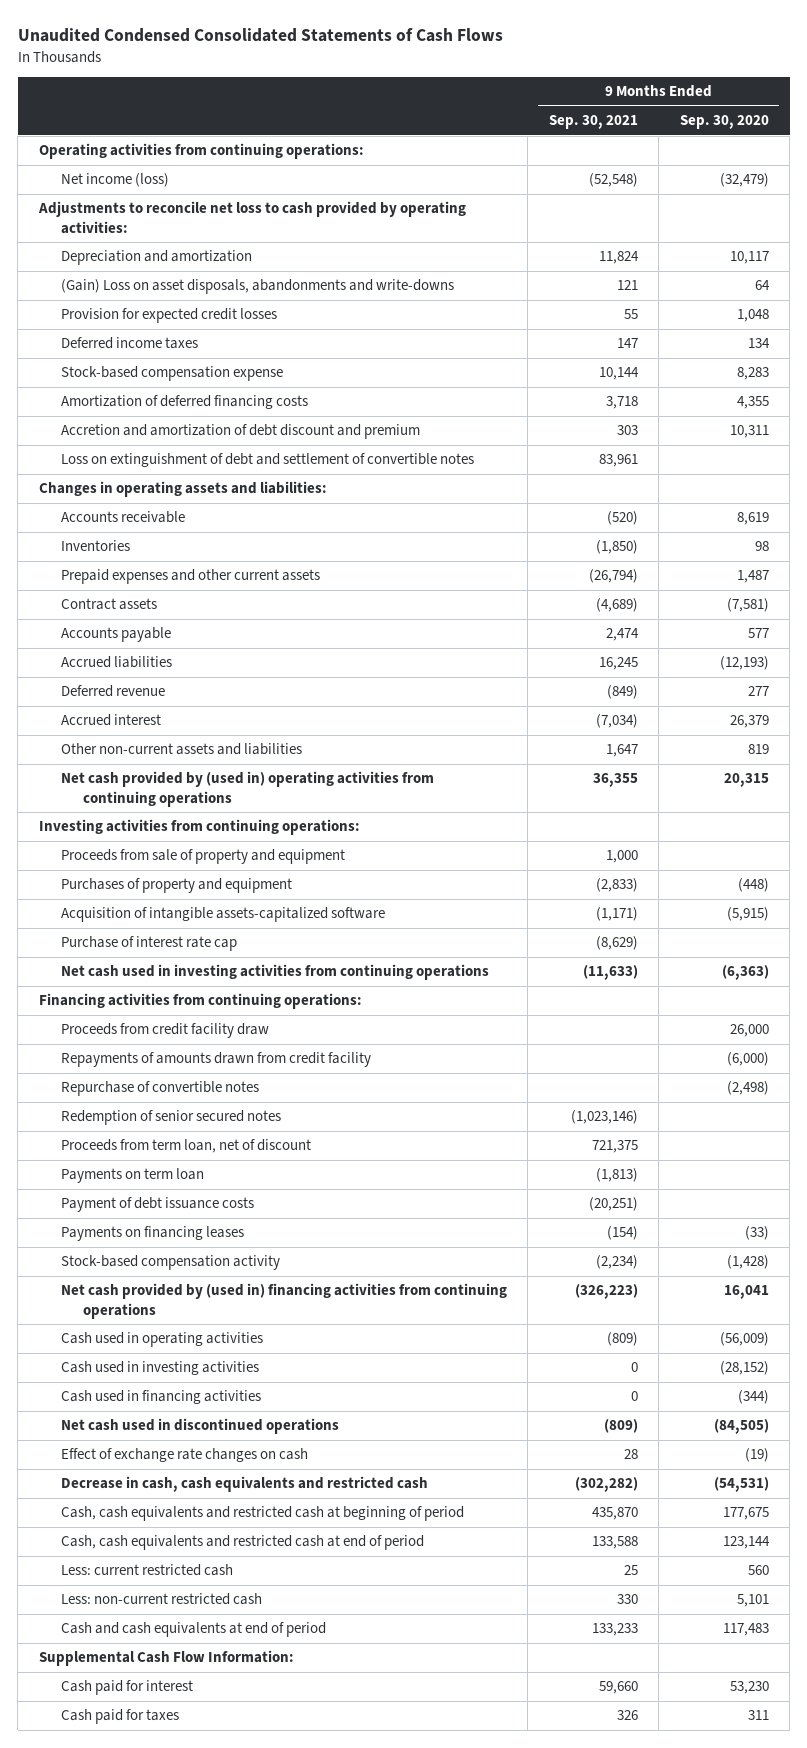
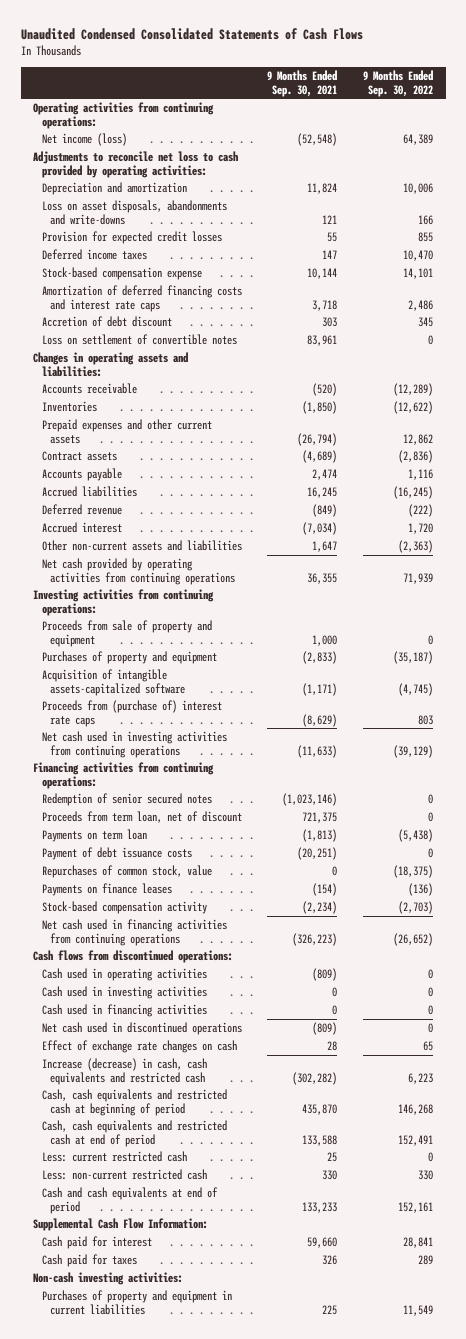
[679,115,769,130] Sep. 30, 2020 -> none
none -> [362,69,433,97] 9 Months Ended Sep. 30, 2022
[60,279,454,295] (Gain) Loss on asset disposals, abandonments and write-downs -> [41,199,227,225] Loss on asset disposals, abandonments and write-downs
[60,395,308,410] Amortization of deferred financing costs -> [41,284,242,312] Amortization of deferred financing costs and interest rate caps
[60,424,420,440] Accretion and amortization of debt discount and premium -> [41,315,172,327] Accretion of debt discount
[60,453,474,468] Loss on extinguishment of debt and settlement of convertible notes -> [41,333,237,345] Loss on settlement of convertible notes
[60,771,434,807] Net cash provided by (used in) operating activities from continuing operations -> [41,557,236,585] Net cash provided by operating activities from continuing operations
[60,936,237,952] Purchase of interest rate cap -> [41,699,222,727] Proceeds from (purchase of) interest rate caps
[60,1023,269,1039] Proceeds from credit facility draw -> none
[60,1052,371,1068] Repayments of amounts drawn from credit facility -> none
[60,1081,259,1097] Repurchase of convertible notes -> none
none -> [41,864,212,878] Repurchases of common stock, value
[60,1226,244,1242] Payments on financing leases -> [41,882,172,896] Payments on finance leases
[60,1283,507,1319] Net cash provided by (used in) financing activities from continuing operations -> [41,918,227,946] Net cash used in financing activities from continuing operations
none -> [33,949,234,963] Cash flows from discontinued operations:
[60,1476,428,1493] Decrease in cash, cash equivalents and restricted cash -> [41,1057,207,1085] Increase (decrease) in cash, cash equivalents and restricted cash
none -> [33,1271,184,1285] Non-cash investing activities:
none -> [41,1289,232,1315] Purchases of property and equipment in current liabilities

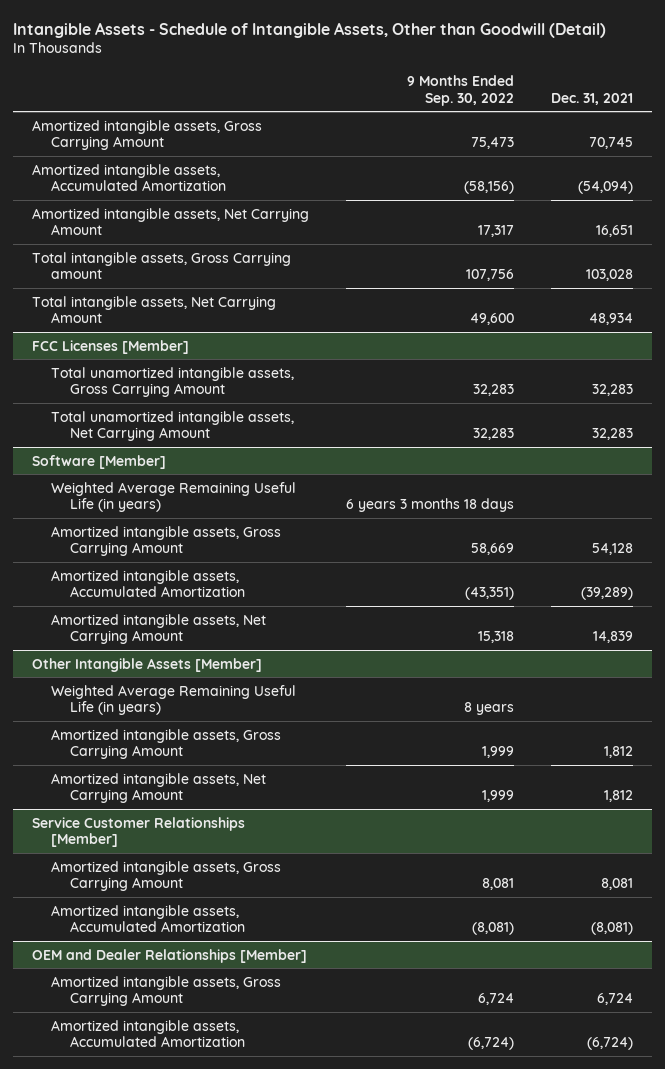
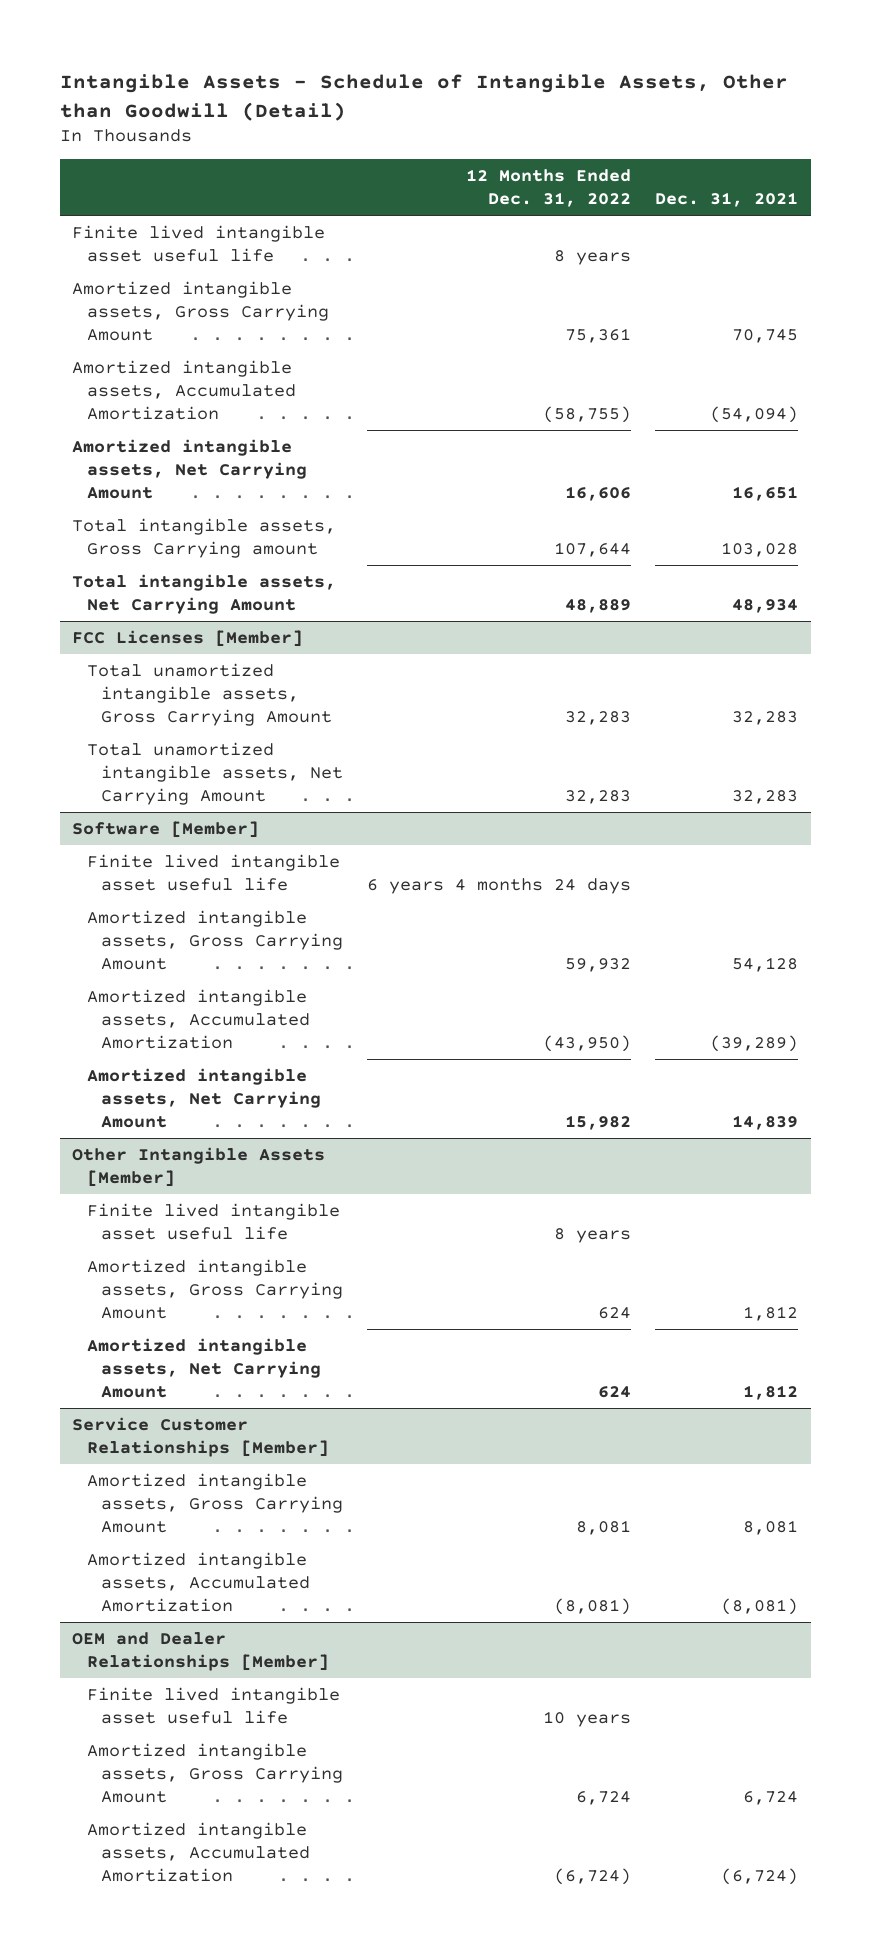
[406,74,514,106] 9 Months Ended Sep. 30, 2022 -> none
none -> [466,169,632,208] 12 Months Ended Dec. 31, 2022
none -> [71,224,325,262] Finite lived intangible asset useful life
[50,481,296,513] Weighted Average Remaining Useful Life (in years) -> [86,853,340,891] Finite lived intangible asset useful life
[50,684,296,716] Weighted Average Remaining Useful Life (in years) -> [86,1202,340,1240] Finite lived intangible asset useful life
none -> [86,1686,340,1724] Finite lived intangible asset useful life

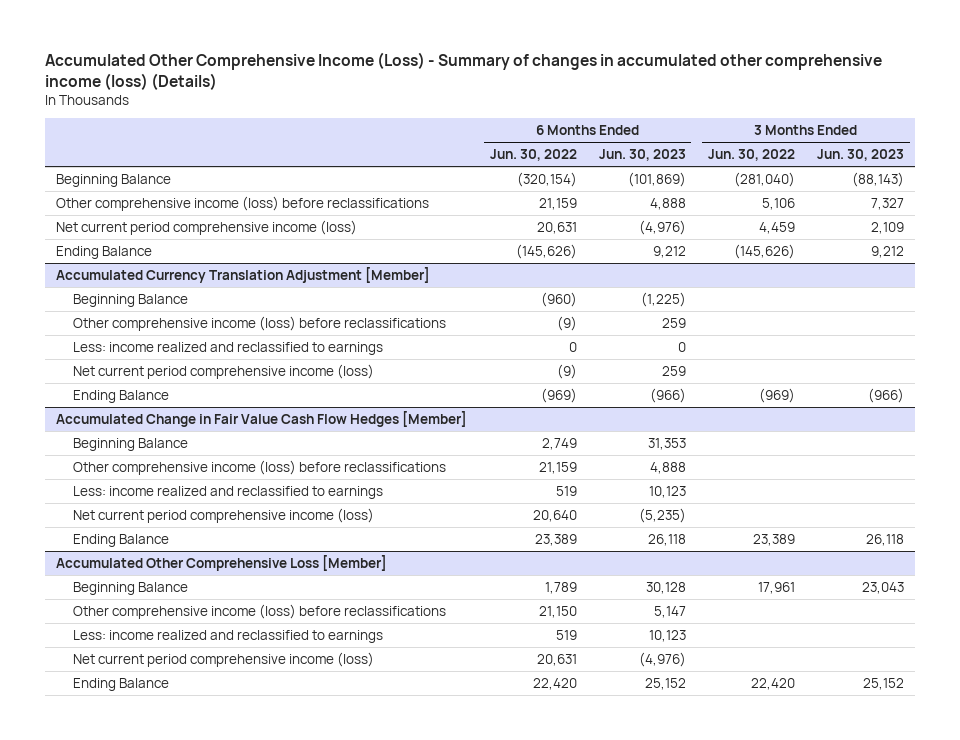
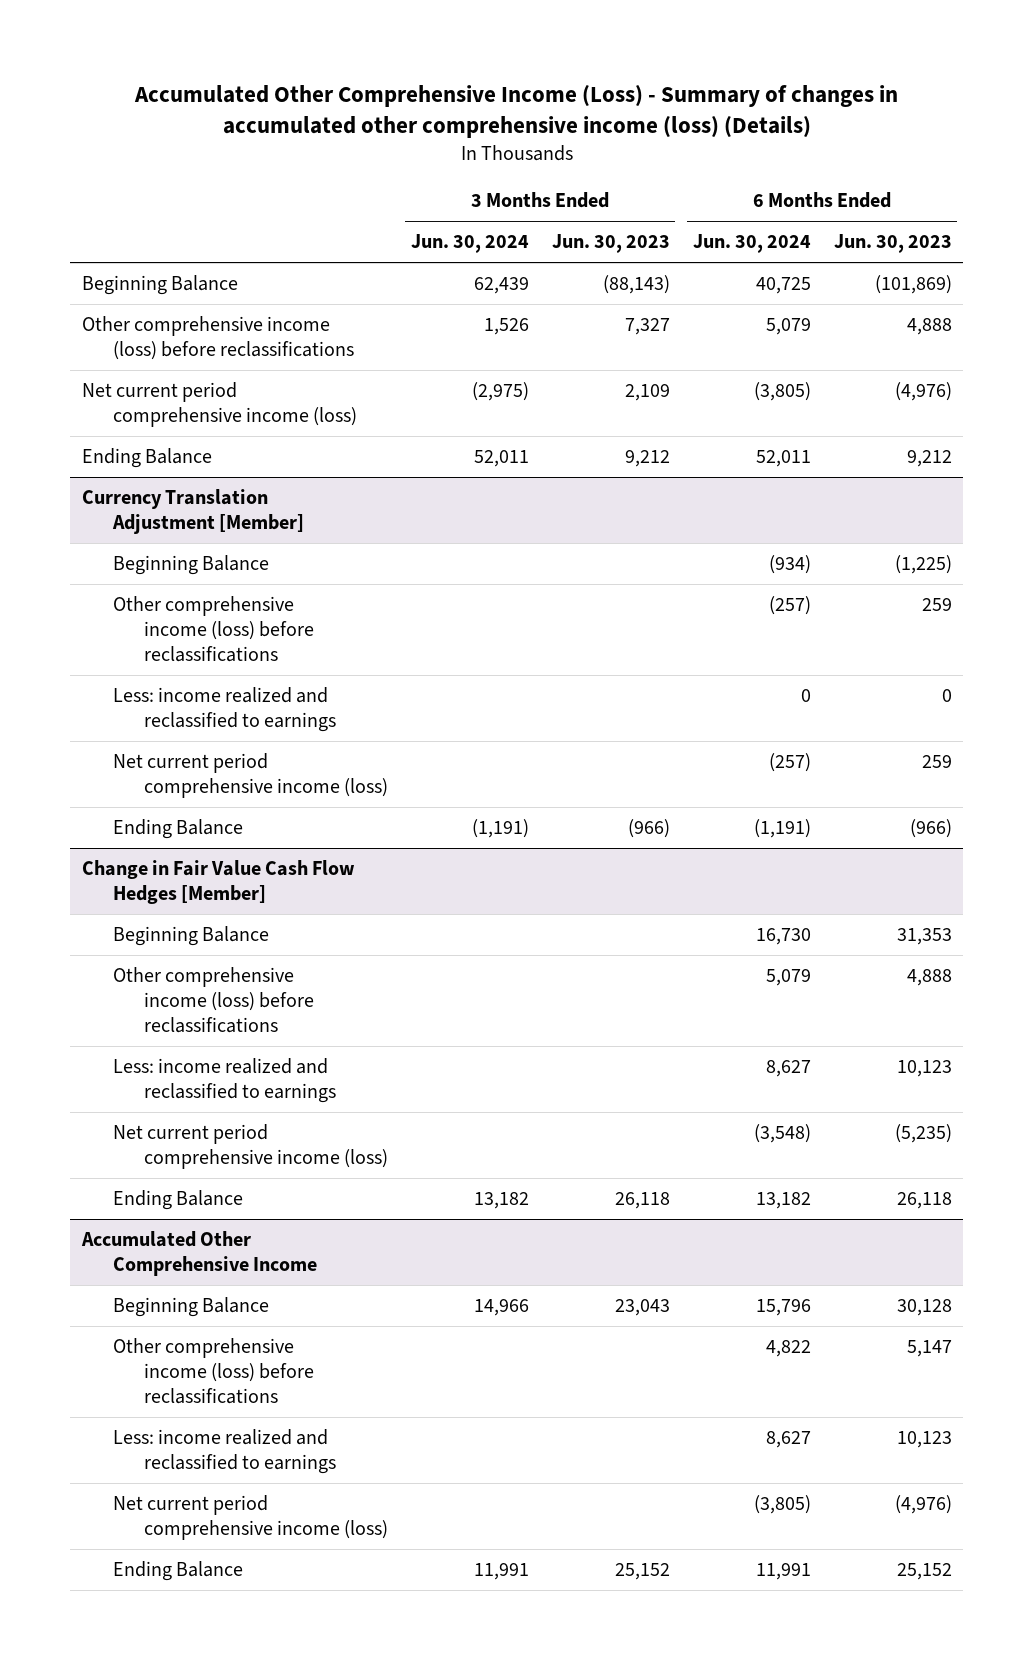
[489,149,577,162] Jun. 30, 2022 -> none
[707,149,795,162] Jun. 30, 2022 -> none
none -> [410,234,529,254] Jun. 30, 2024
none -> [692,234,811,254] Jun. 30, 2024
[56,266,431,283] Accumulated Currency Translation Adjustment [Member] -> [81,489,304,535] Currency Translation Adjustment [Member]
[56,410,468,427] Accumulated Change in Fair Value Cash Flow Hedges [Member] -> [81,860,355,905] Change in Fair Value Cash Flow Hedges [Member]
[56,554,388,571] Accumulated Other Comprehensive Loss [Member] -> [80,1231,317,1277] Accumulated Other Comprehensive Income

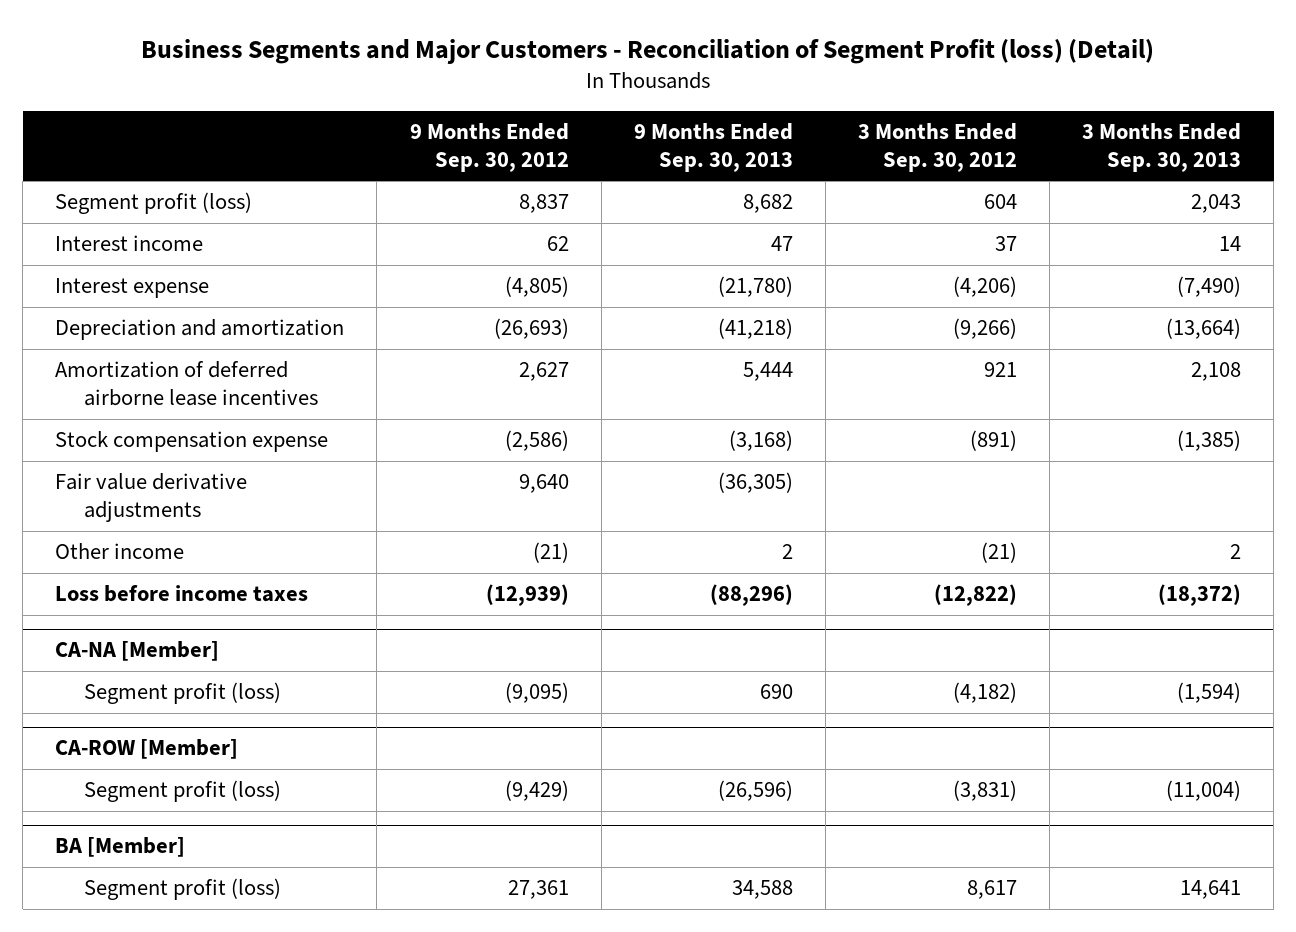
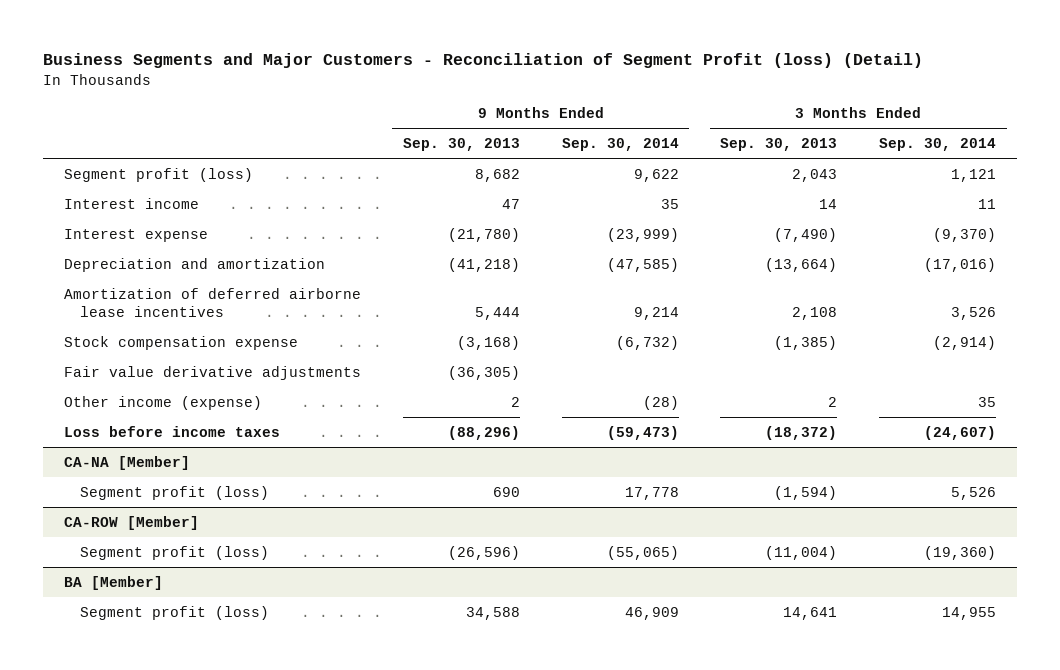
[409,122,569,172] 9 Months Ended Sep. 30, 2012 -> none
[857,122,1017,172] 3 Months Ended Sep. 30, 2012 -> none
none -> [561,138,679,152] Sep. 30, 2014
none -> [879,138,997,152] Sep. 30, 2014
[55,543,185,560] Other income -> [64,395,263,410] Other income (expense)

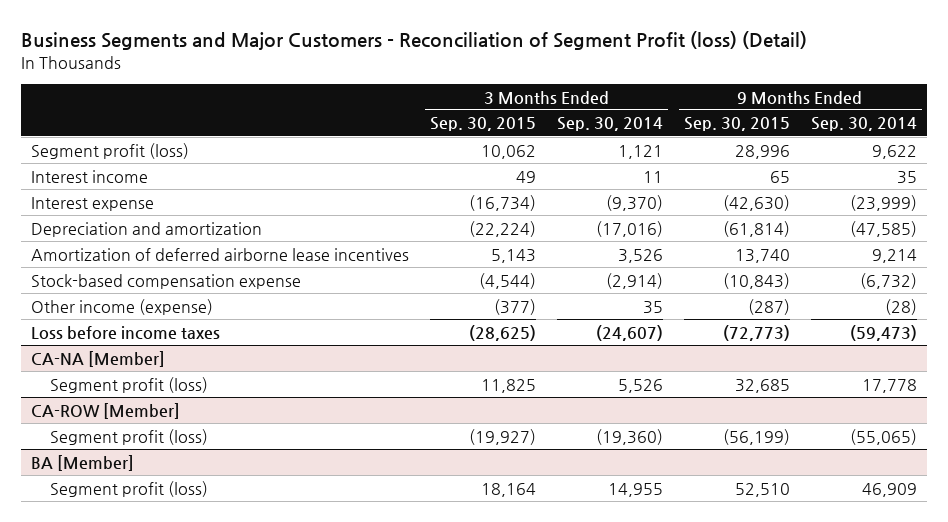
[402,138,520,152] Sep. 30, 2013 -> none
[720,138,838,152] Sep. 30, 2013 -> none
none -> [430,117,537,132] Sep. 30, 2015
none -> [683,117,790,132] Sep. 30, 2015
[64,365,362,380] Fair value derivative adjustments -> none
[64,335,299,350] Stock compensation expense -> [31,273,302,289] Stock-based compensation expense

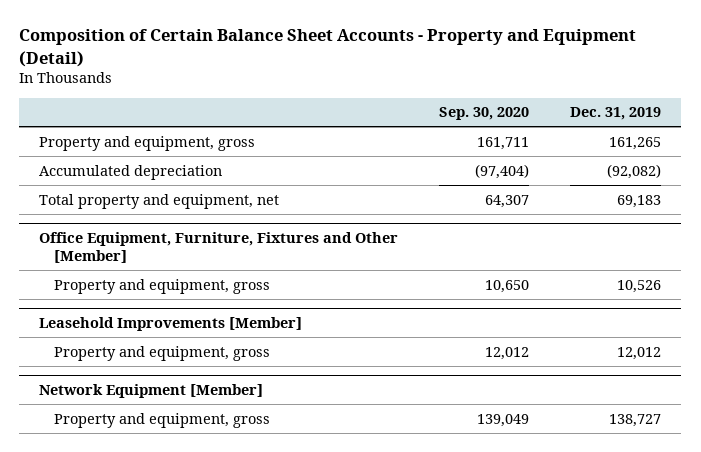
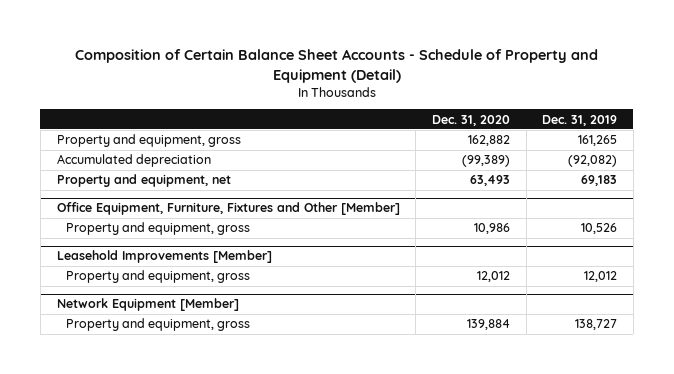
[19,29,637,67] Composition of Certain Balance Sheet Accounts - Property and Equipment (Detail) -> [74,48,598,83] Composition of Certain Balance Sheet Accounts - Schedule of Property and Equipment (Detail)
[439,107,530,121] Sep. 30, 2020 -> none
none -> [431,114,510,126] Dec. 31, 2020
[39,193,280,209] Total property and equipment, net -> [56,174,231,188] Property and equipment, net

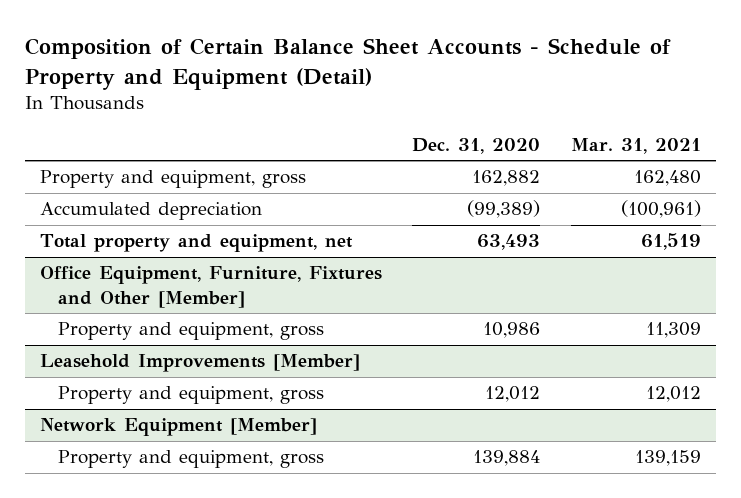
[542,114,618,126] Dec. 31, 2019 -> none
none -> [570,137,701,154] Mar. 31, 2021
[56,174,231,188] Property and equipment, net -> [40,234,354,253] Total property and equipment, net

